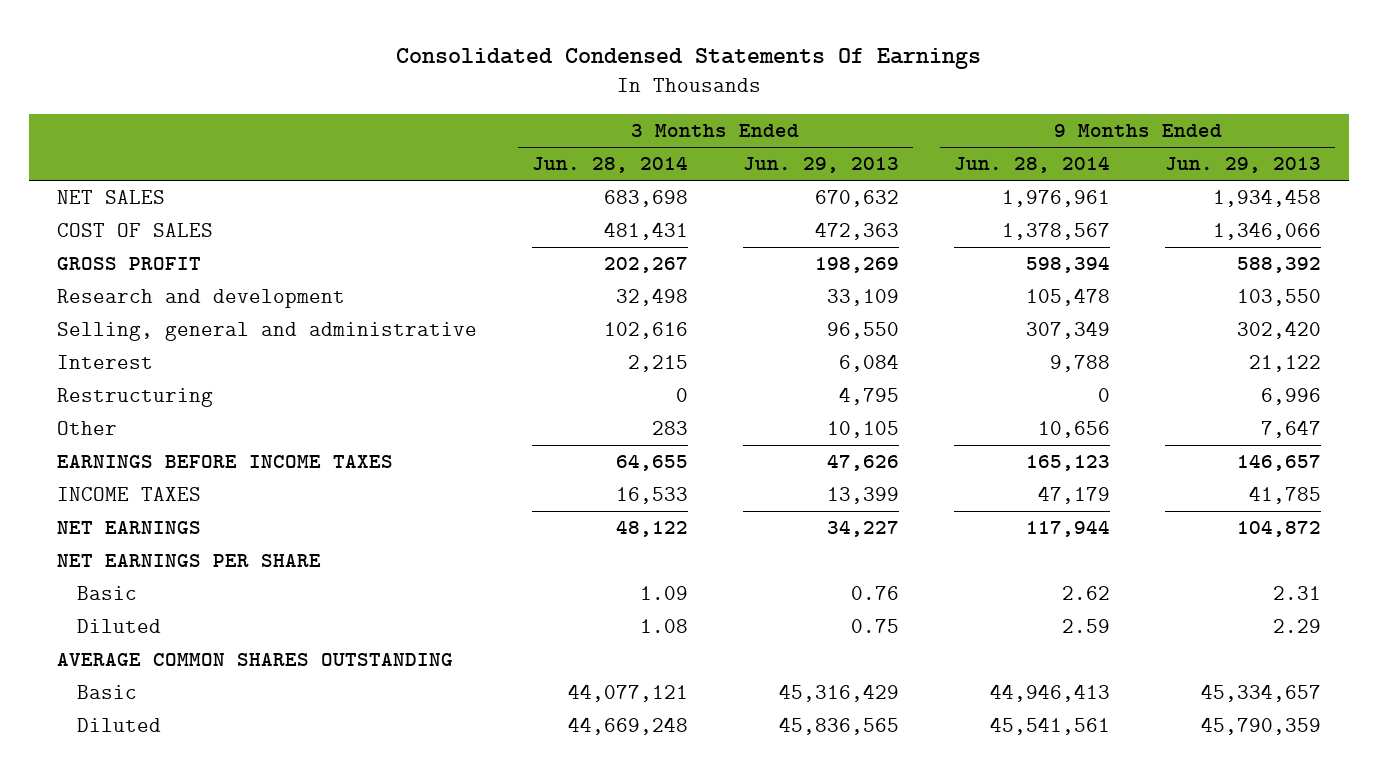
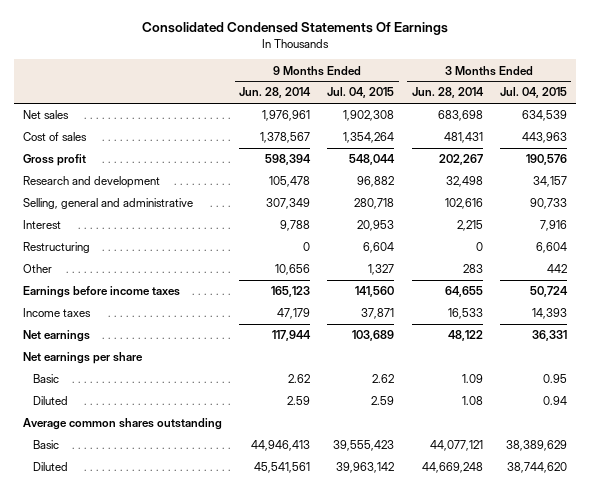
[742,157,899,174] Jun. 29, 2013 -> none
[1165,157,1322,174] Jun. 29, 2013 -> none
none -> [327,87,395,99] Jul. 04, 2015
none -> [500,87,568,99] Jul. 04, 2015
[56,190,165,205] NET SALES -> [22,110,69,120] Net sales
[56,223,213,238] COST OF SALES -> [22,132,87,142] Cost of sales
[56,257,201,271] GROSS PROFIT -> [22,154,86,167] Gross profit
[56,455,393,469] EARNINGS BEFORE INCOME TAXES -> [22,286,180,299] Earnings before income taxes
[56,487,201,502] INCOME TAXES -> [22,308,91,318] Income taxes
[56,521,201,535] NET EARNINGS -> [22,330,90,343] Net earnings
[56,554,321,568] NET EARNINGS PER SHARE -> [22,352,143,365] Net earnings per share
[56,653,453,667] AVERAGE COMMON SHARES OUTSTANDING -> [22,418,222,431] Average common shares outstanding

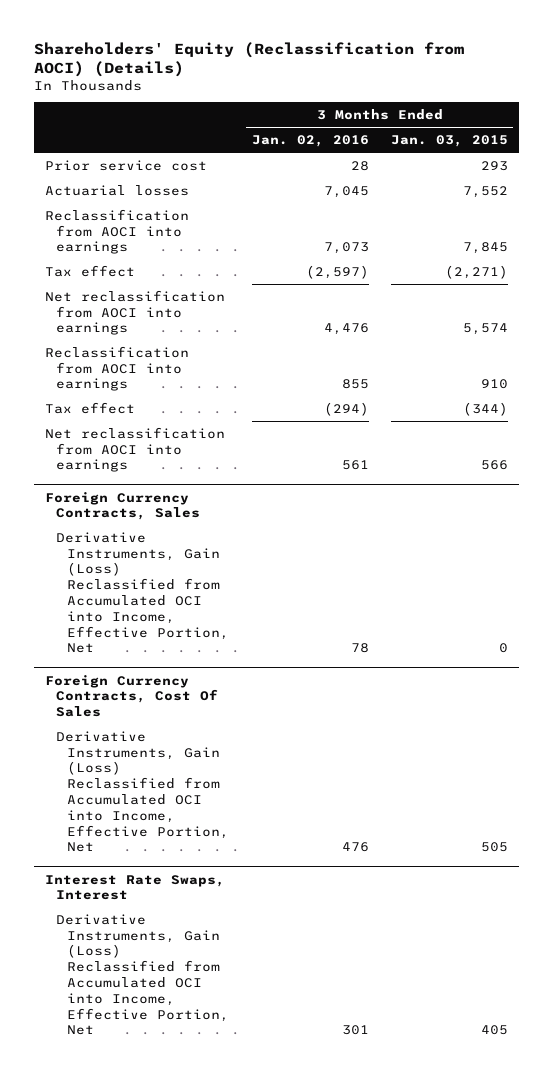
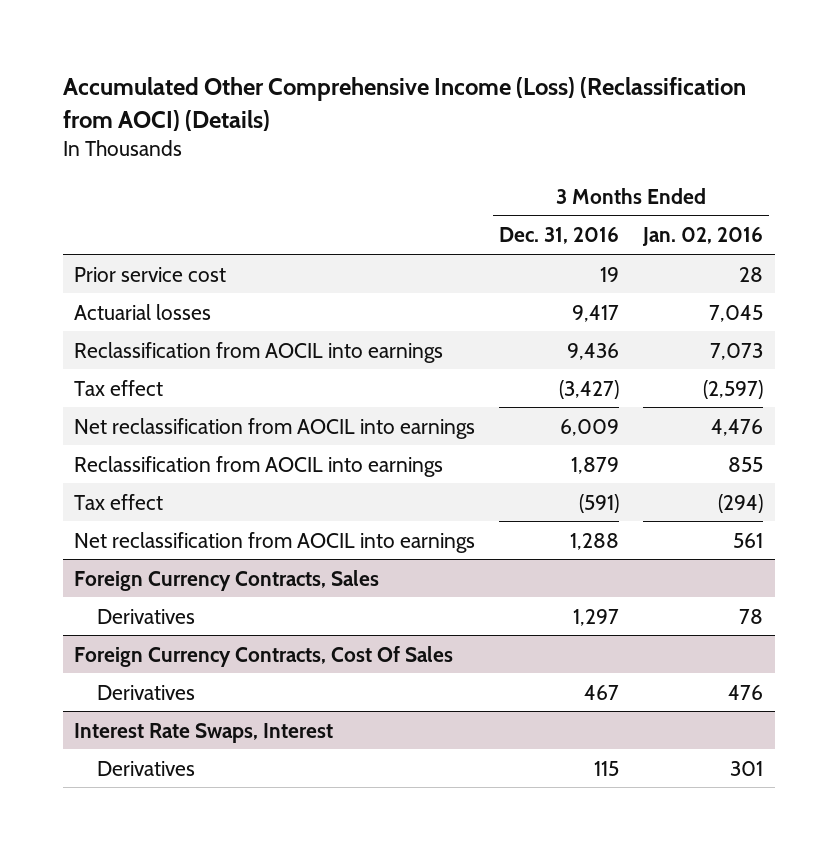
[34,41,465,78] Shareholders' Equity (Reclassification from AOCI) (Details) -> [62,77,746,132] Accumulated Other Comprehensive Income (Loss) (Reclassification from AOCI) (Details)
[390,135,508,148] Jan. 03, 2015 -> none
none -> [499,227,620,245] Dec. 31, 2016
[45,208,190,255] Reclassification from AOCI into earnings -> [74,341,444,363] Reclassification from AOCIL into earnings
[45,289,226,336] Net reclassification from AOCI into earnings -> [74,417,476,439] Net reclassification from AOCIL into earnings
[45,345,190,392] Reclassification from AOCI into earnings -> [74,455,444,477] Reclassification from AOCIL into earnings
[45,426,226,473] Net reclassification from AOCI into earnings -> [74,531,476,553] Net reclassification from AOCIL into earnings
[56,531,230,654] Derivative Instruments, Gain (Loss) Reclassified from Accumulated OCI into Income, Effective Portion, Net -> [96,608,195,624] Derivatives
[56,730,230,853] Derivative Instruments, Gain (Loss) Reclassified from Accumulated OCI into Income, Effective Portion, Net -> [96,684,195,700] Derivatives
[56,913,230,1036] Derivative Instruments, Gain (Loss) Reclassified from Accumulated OCI into Income, Effective Portion, Net -> [96,760,195,776] Derivatives

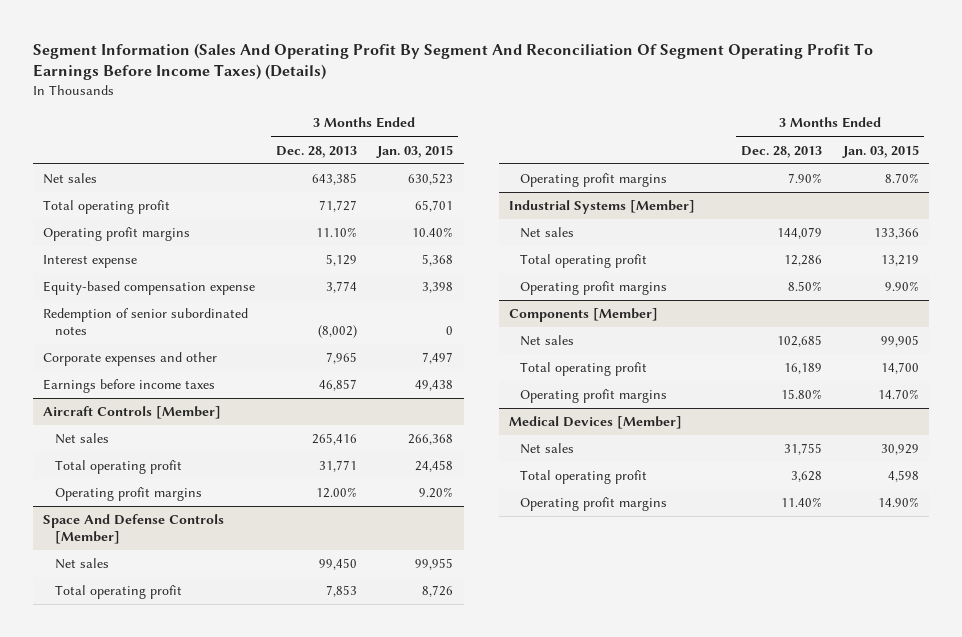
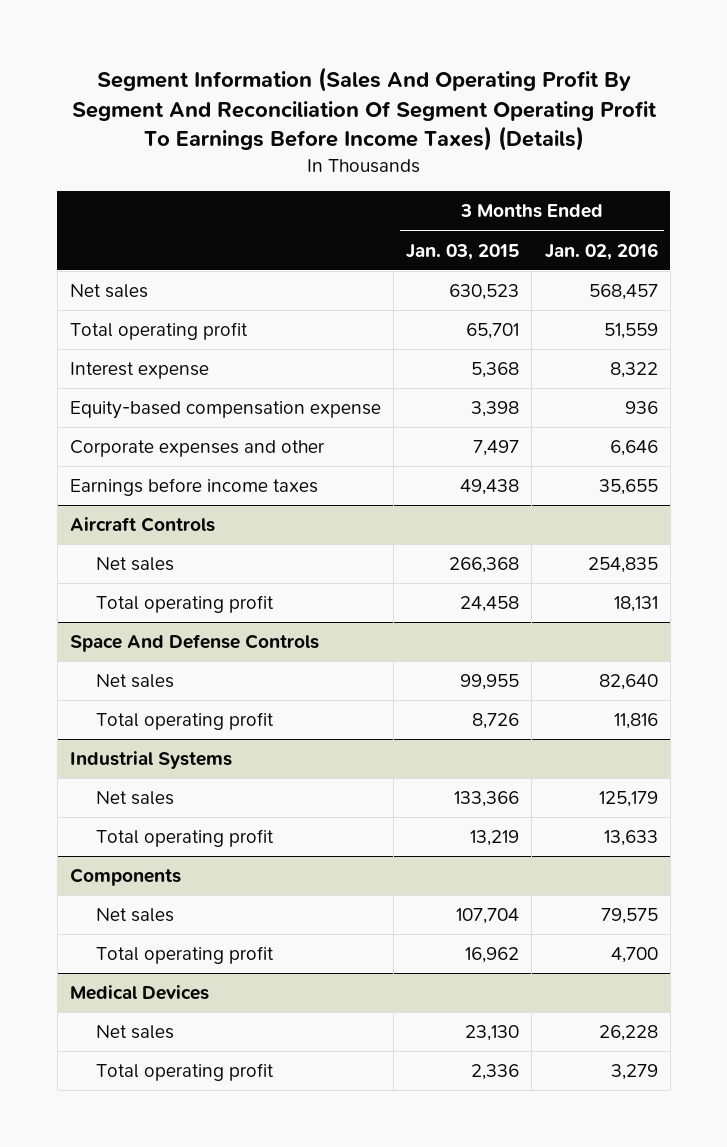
[275,145,357,158] Dec. 28, 2013 -> none
none -> [544,242,658,260] Jan. 02, 2016
[43,227,191,242] Operating profit margins -> none
[43,308,249,335] Redemption of senior subordinated notes -> none
[43,406,222,420] Aircraft Controls [Member] -> [69,517,215,533] Aircraft Controls
[54,487,202,502] Operating profit margins -> none
[43,514,225,544] Space And Defense Controls [Member] -> [69,634,319,653] Space And Defense Controls
[520,173,668,188] Operating profit margins -> none
[508,200,695,215] Industrial Systems [Member] -> [69,751,232,770] Industrial Systems
[520,281,668,296] Operating profit margins -> none
[520,389,668,404] Operating profit margins -> none
[520,497,668,512] Operating profit margins -> none
[508,308,658,323] Components [Member] -> [69,868,181,887] Components
[880,335,919,348] 99,905 -> [456,908,520,925] 107,704
[880,362,919,375] 14,700 -> [465,947,520,964] 16,962
[508,416,682,430] Medical Devices [Member] -> [69,985,209,1001] Medical Devices
[880,444,919,456] 30,929 -> [465,1025,520,1042] 23,130
[887,470,919,483] 4,598 -> [471,1064,520,1081] 2,336

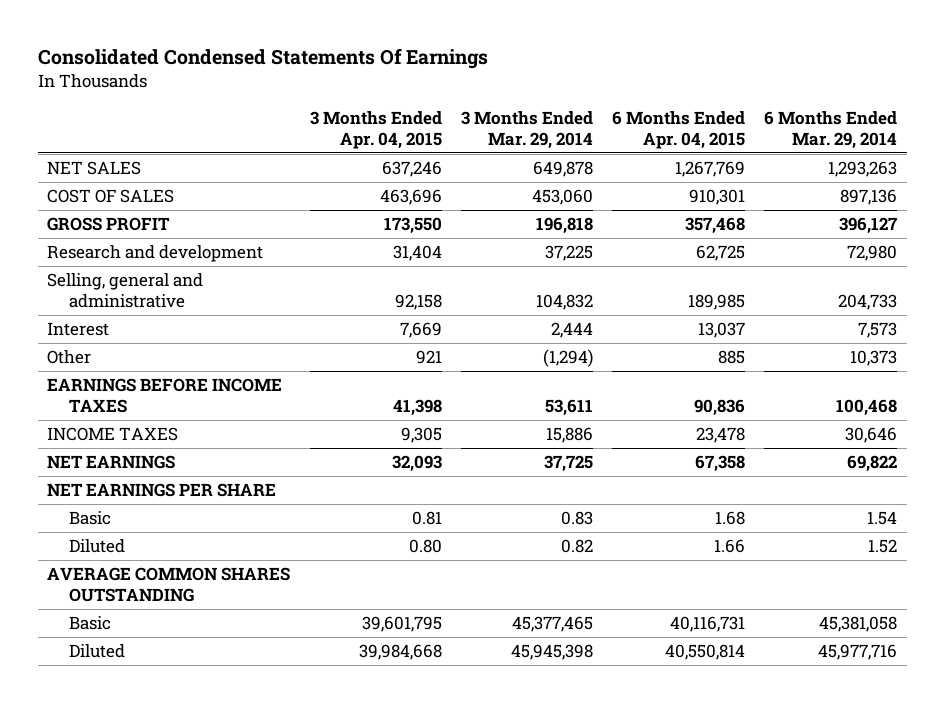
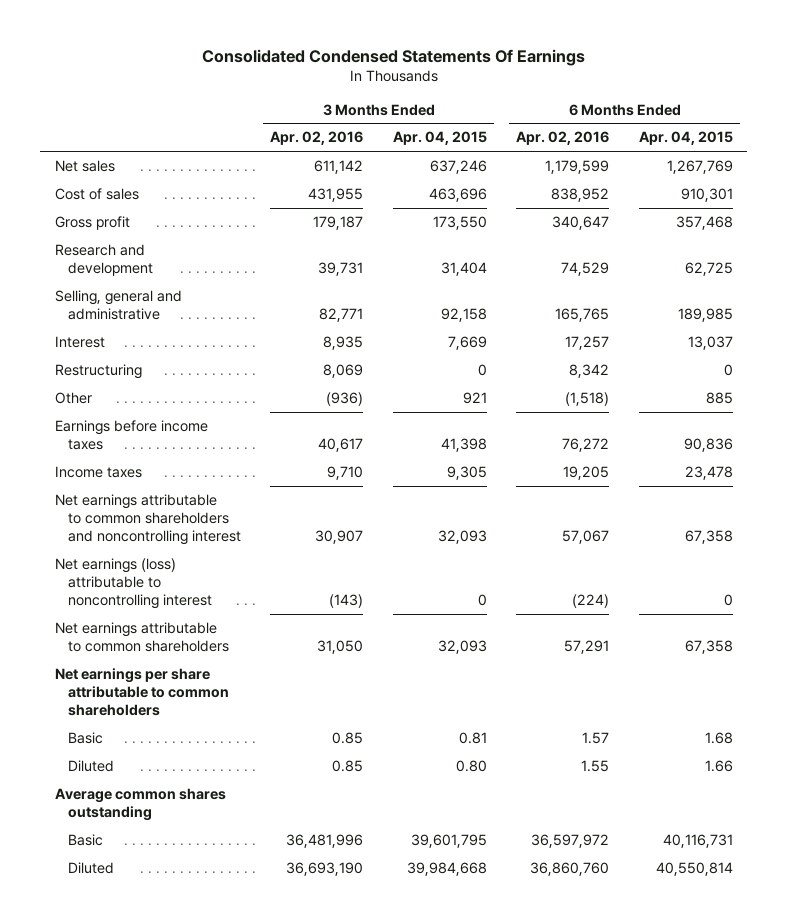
[460,110,593,149] 3 Months Ended Mar. 29, 2014 -> none
[764,110,898,149] 6 Months Ended Mar. 29, 2014 -> none
none -> [270,131,364,146] Apr. 02, 2016
none -> [516,131,610,146] Apr. 02, 2016
[47,160,142,175] NET SALES -> [54,159,115,172] Net sales
[47,188,175,203] COST OF SALES -> [54,187,139,200] Cost of sales
[47,216,171,231] GROSS PROFIT -> [54,215,130,230] Gross profit
none -> [54,363,142,379] Restructuring
[47,377,283,414] EARNINGS BEFORE INCOME TAXES -> [54,419,208,451] Earnings before income taxes
[47,426,179,441] INCOME TAXES -> [54,465,142,478] Income taxes
none -> [54,493,242,546] Net earnings attributable to common shareholders and noncontrolling interest
none -> [54,557,213,610] Net earnings (loss) attributable to noncontrolling interest
[47,454,176,469] NET EARNINGS -> [54,621,230,653] Net earnings attributable to common shareholders
[47,482,277,497] NET EARNINGS PER SHARE -> [54,667,230,717] Net earnings per share attributable to common shareholders
[47,566,291,603] AVERAGE COMMON SHARES OUTSTANDING -> [54,787,226,822] Average common shares outstanding

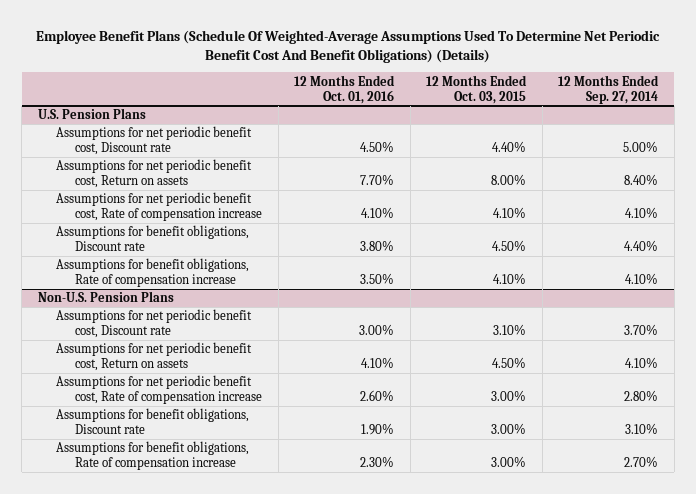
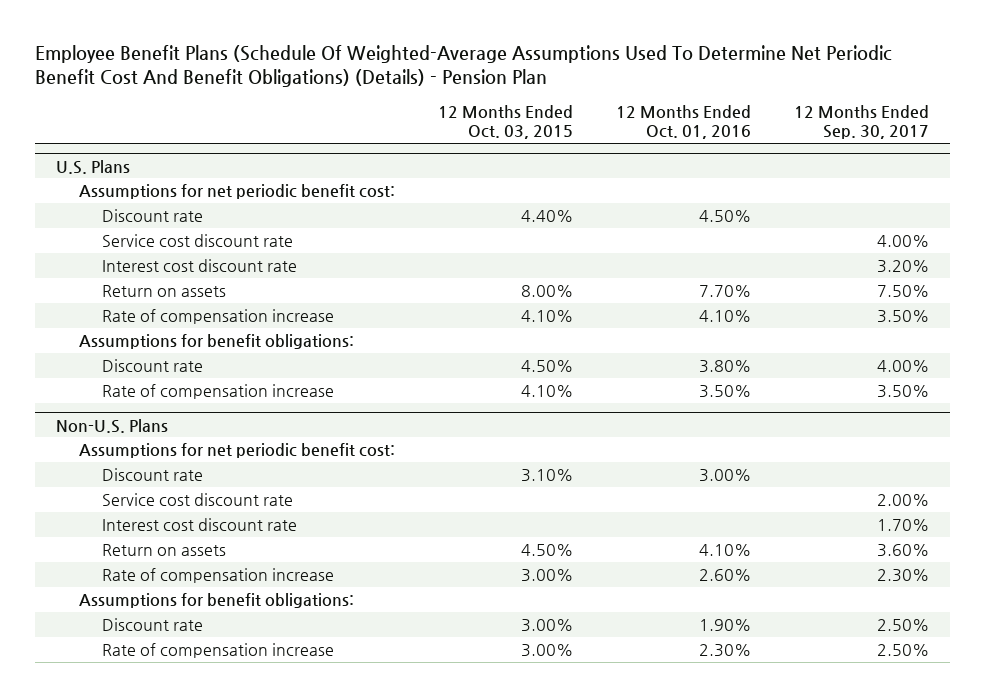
[35,29,660,63] Employee Benefit Plans (Schedule Of Weighted-Average Assumptions Used To Determine Net Periodic Benefit Cost And Benefit Obligations) (Details) -> [34,44,892,88] Employee Benefit Plans (Schedule Of Weighted-Average Assumptions Used To Determine Net Periodic Benefit Cost And Benefit Obligations) (Details) - Pension Plan
[558,74,660,104] 12 Months Ended Sep. 27, 2014 -> none
none -> [793,104,929,140] 12 Months Ended Sep. 30, 2017
[37,108,146,120] U.S. Pension Plans -> [56,159,131,174] U.S. Plans
none -> [78,183,395,199] Assumptions for net periodic benefit cost:
[56,126,253,156] Assumptions for net periodic benefit cost, Discount rate -> [101,208,203,222] Discount rate
none -> [101,233,293,247] Service cost discount rate
none -> [101,258,297,272] Interest cost discount rate
[56,159,253,189] Assumptions for net periodic benefit cost, Return on assets -> [101,284,226,297] Return on assets
[56,192,263,222] Assumptions for net periodic benefit cost, Rate of compensation increase -> [101,308,334,324] Rate of compensation increase
none -> [78,333,354,349] Assumptions for benefit obligations:
[56,225,250,252] Assumptions for benefit obligations, Discount rate -> [101,358,203,372] Discount rate
[56,258,250,288] Assumptions for benefit obligations, Rate of compensation increase -> [101,383,334,399] Rate of compensation increase
[37,291,174,303] Non-U.S. Pension Plans -> [56,418,169,433] Non-U.S. Plans
none -> [78,442,395,458] Assumptions for net periodic benefit cost:
[56,309,253,339] Assumptions for net periodic benefit cost, Discount rate -> [101,467,203,481] Discount rate
none -> [101,492,293,506] Service cost discount rate
none -> [101,517,297,531] Interest cost discount rate
[56,342,253,372] Assumptions for net periodic benefit cost, Return on assets -> [101,543,226,556] Return on assets
[56,375,263,405] Assumptions for net periodic benefit cost, Rate of compensation increase -> [101,567,334,583] Rate of compensation increase
none -> [78,592,354,608] Assumptions for benefit obligations:
[56,408,250,435] Assumptions for benefit obligations, Discount rate -> [101,617,203,631] Discount rate
[56,441,250,471] Assumptions for benefit obligations, Rate of compensation increase -> [101,642,334,658] Rate of compensation increase

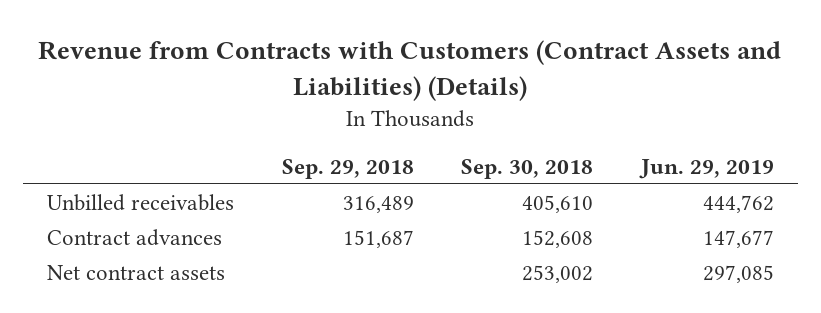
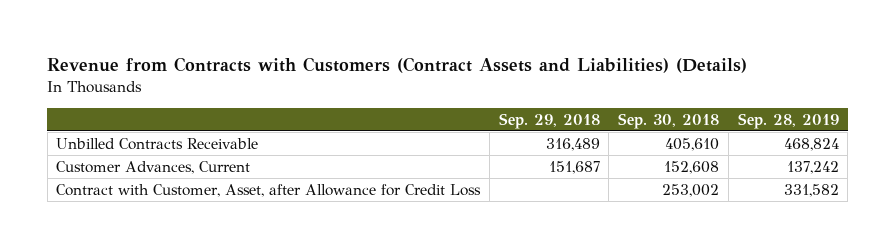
[639,158,775,179] Jun. 29, 2019 -> none
none -> [737,112,839,129] Sep. 28, 2019
[46,193,234,211] Unbilled receivables -> [56,138,259,151] Unbilled Contracts Receivable
[46,228,222,246] Contract advances -> [56,161,251,175] Customer Advances, Current
[46,264,225,280] Net contract assets -> [56,184,482,198] Contract with Customer, Asset, after Allowance for Credit Loss

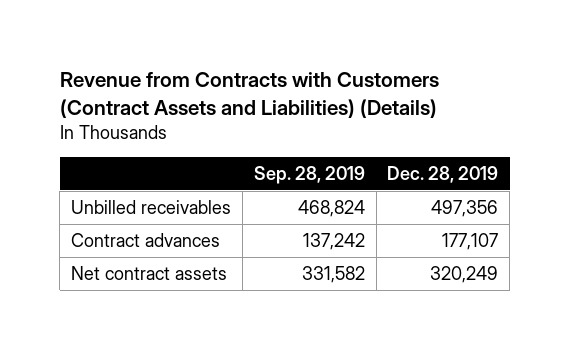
[498,112,600,129] Sep. 29, 2018 -> none
[618,112,720,129] Sep. 30, 2018 -> none
none -> [387,165,499,183] Dec. 28, 2019
[56,138,259,151] Unbilled Contracts Receivable -> [71,199,232,214] Unbilled receivables
[56,161,251,175] Customer Advances, Current -> [71,232,221,247] Contract advances
[56,184,482,198] Contract with Customer, Asset, after Allowance for Credit Loss -> [71,265,228,280] Net contract assets

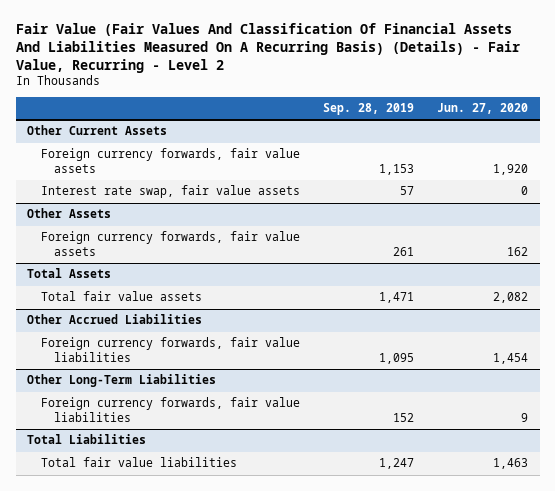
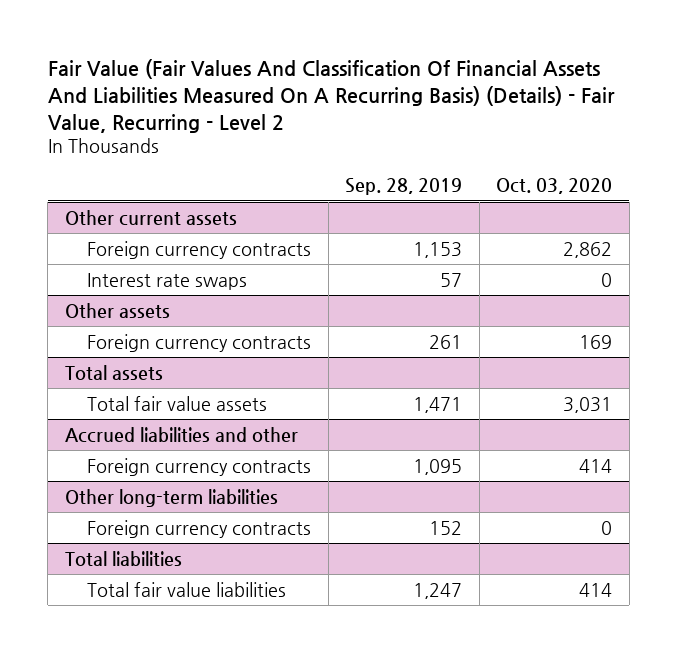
[437,103,529,115] Jun. 27, 2020 -> none
none -> [496,178,613,195] Oct. 03, 2020
[27,125,168,136] Other Current Assets -> [64,209,237,226] Other current assets
[40,148,300,173] Foreign currency forwards, fair value assets -> [87,240,312,259] Foreign currency contracts
[40,185,300,199] Interest rate swap, fair value assets -> [87,272,248,290] Interest rate swaps
[27,208,112,219] Other Assets -> [64,302,170,318] Other assets
[40,231,300,256] Foreign currency forwards, fair value assets -> [87,333,312,352] Foreign currency contracts
[27,268,112,279] Total Assets -> [64,364,163,380] Total assets
[27,314,203,325] Other Accrued Liabilities -> [64,426,298,443] Accrued liabilities and other
[40,337,300,362] Foreign currency forwards, fair value liabilities -> [87,457,312,476] Foreign currency contracts
[27,374,217,388] Other Long-Term Liabilities -> [64,488,278,507] Other long-term liabilities
[40,397,300,422] Foreign currency forwards, fair value liabilities -> [87,519,312,538] Foreign currency contracts
[27,434,147,445] Total Liabilities -> [64,550,182,566] Total liabilities

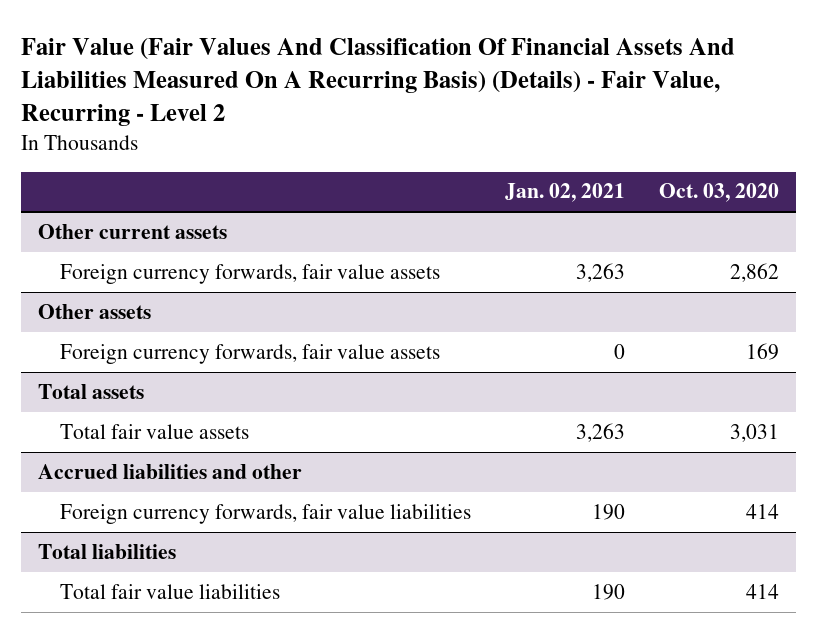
[345,178,463,196] Sep. 28, 2019 -> none
none -> [505,183,626,203] Jan. 02, 2021
[87,272,248,290] Interest rate swaps -> none
[87,240,312,259] Foreign currency contracts -> [60,263,441,284] Foreign currency forwards, fair value assets
[87,333,312,352] Foreign currency contracts -> [60,343,441,364] Foreign currency forwards, fair value assets
[64,488,278,507] Other long-term liabilities -> none
[87,519,312,538] Foreign currency contracts -> none
[87,457,312,476] Foreign currency contracts -> [60,503,472,524] Foreign currency forwards, fair value liabilities

